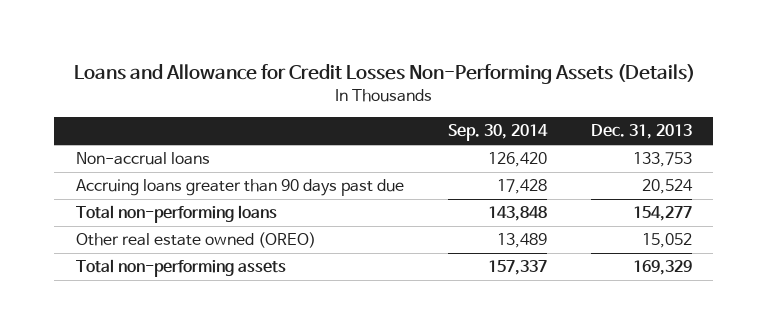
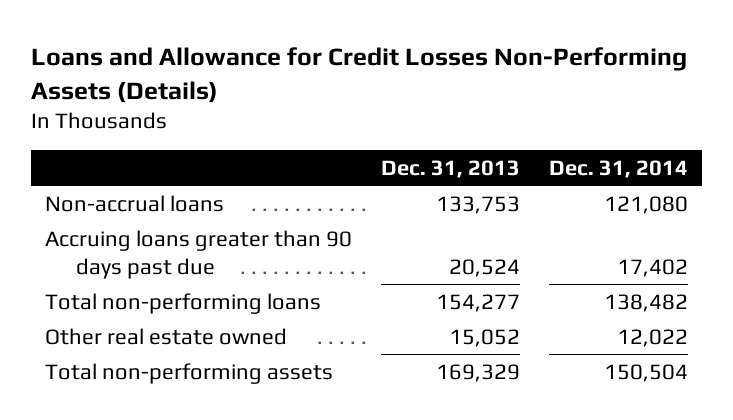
[447,124,548,142] Sep. 30, 2014 -> none
none -> [549,159,689,178] Dec. 31, 2014
[76,232,317,249] Other real estate owned (OREO) -> [45,327,288,345] Other real estate owned

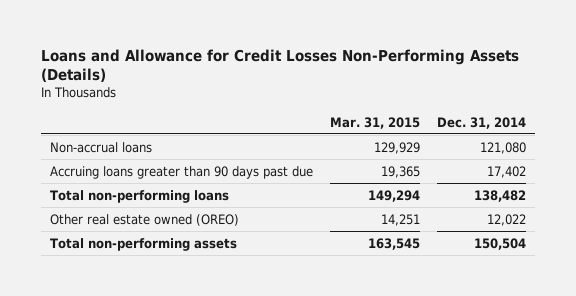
[381,159,521,178] Dec. 31, 2013 -> none
none -> [329,116,420,129] Mar. 31, 2015
[45,327,288,345] Other real estate owned -> [49,213,239,226] Other real estate owned (OREO)

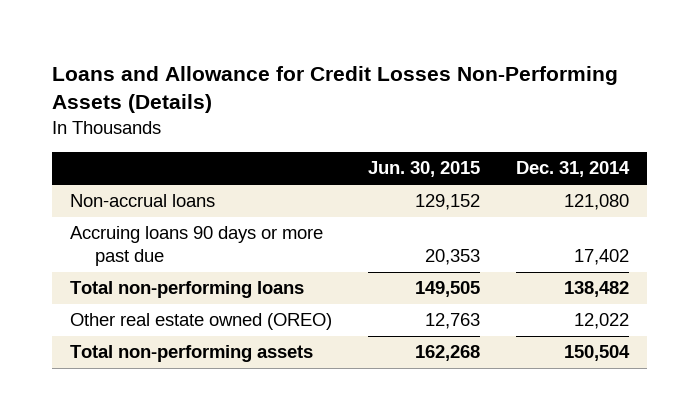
[329,116,420,129] Mar. 31, 2015 -> none
none -> [367,161,480,178] Jun. 30, 2015
[49,165,313,179] Accruing loans greater than 90 days past due -> [70,226,324,267] Accruing loans 90 days or more past due

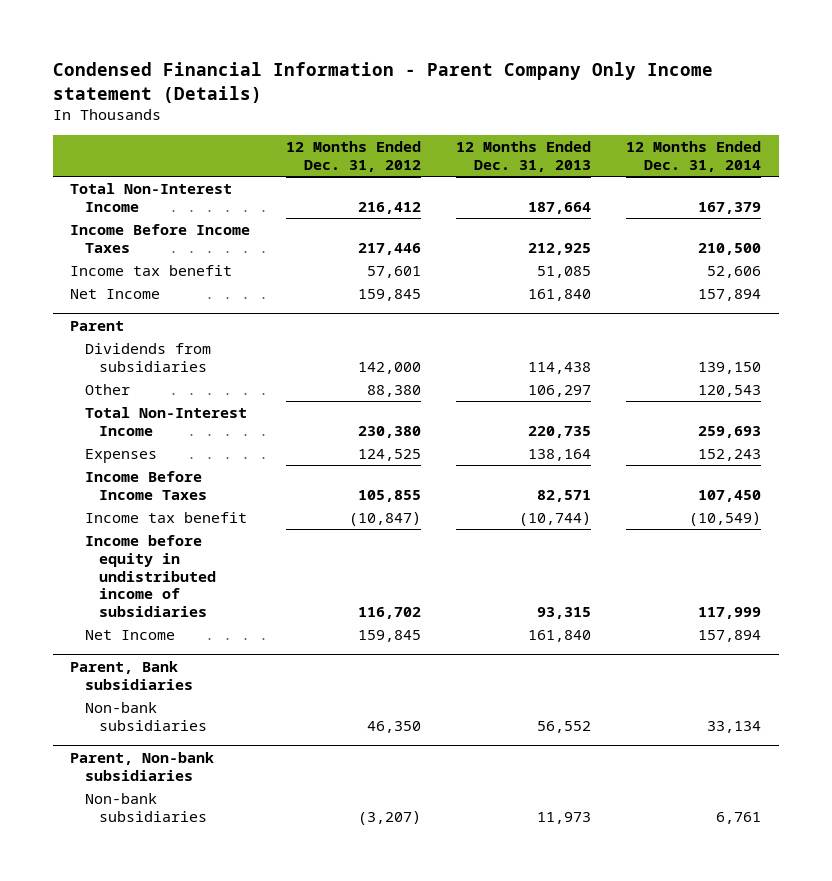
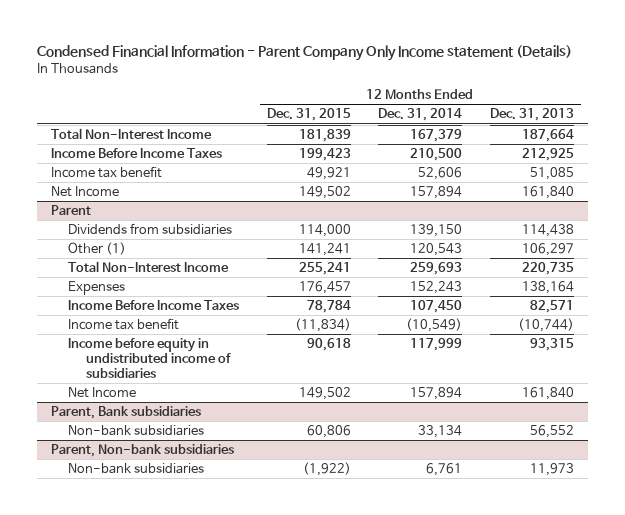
[285,141,421,173] 12 Months Ended Dec. 31, 2012 -> none
none -> [266,108,351,122] Dec. 31, 2015
[84,384,130,396] Other -> [68,242,127,256] Other (1)

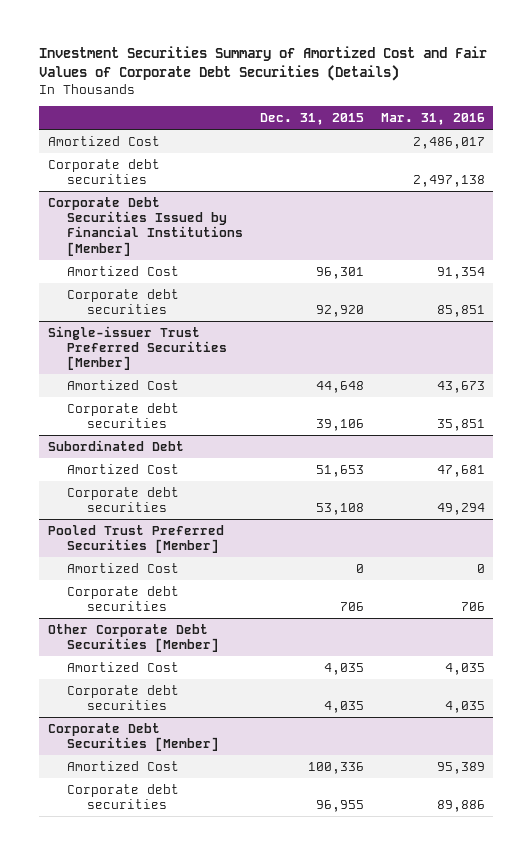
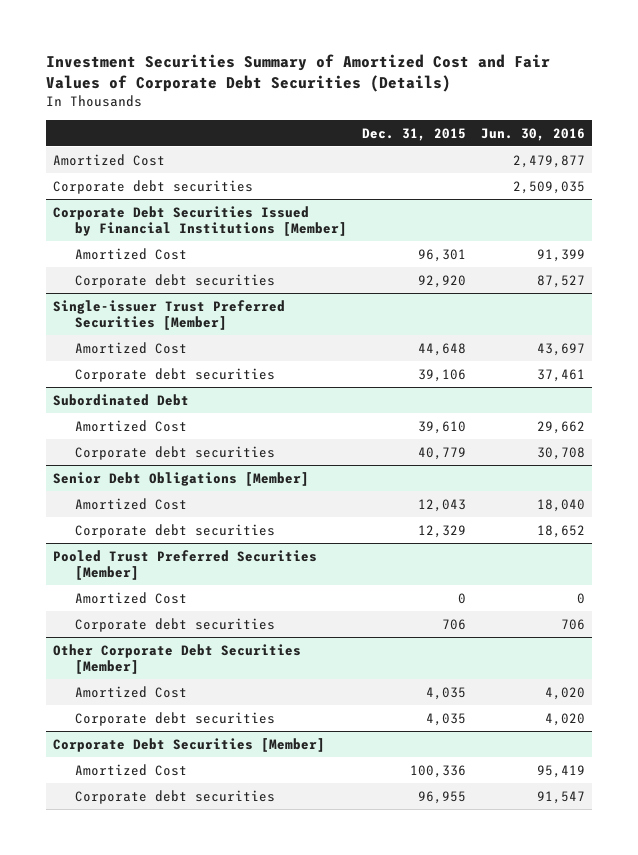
[380,113,485,126] Mar. 31, 2016 -> none
none -> [480,127,585,141] Jun. 30, 2016
[315,464,364,477] 51,653 -> [417,420,466,434] 39,610
[315,502,364,515] 53,108 -> [417,446,466,460] 40,779
none -> [53,471,310,486] Senior Debt Obligations [Member]
none -> [74,497,187,510] Amortized Cost
none -> [74,523,275,538] Corporate debt securities

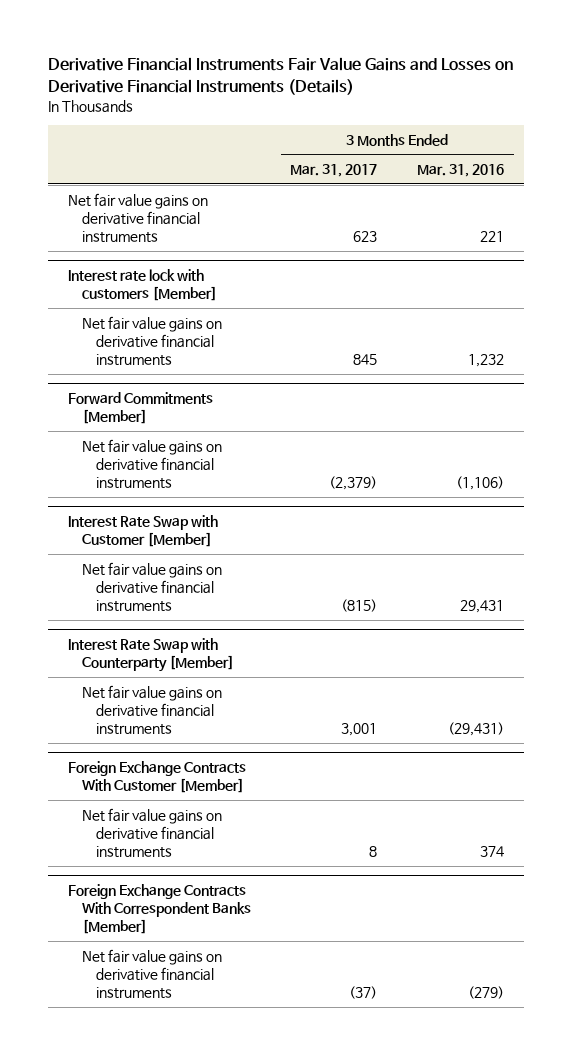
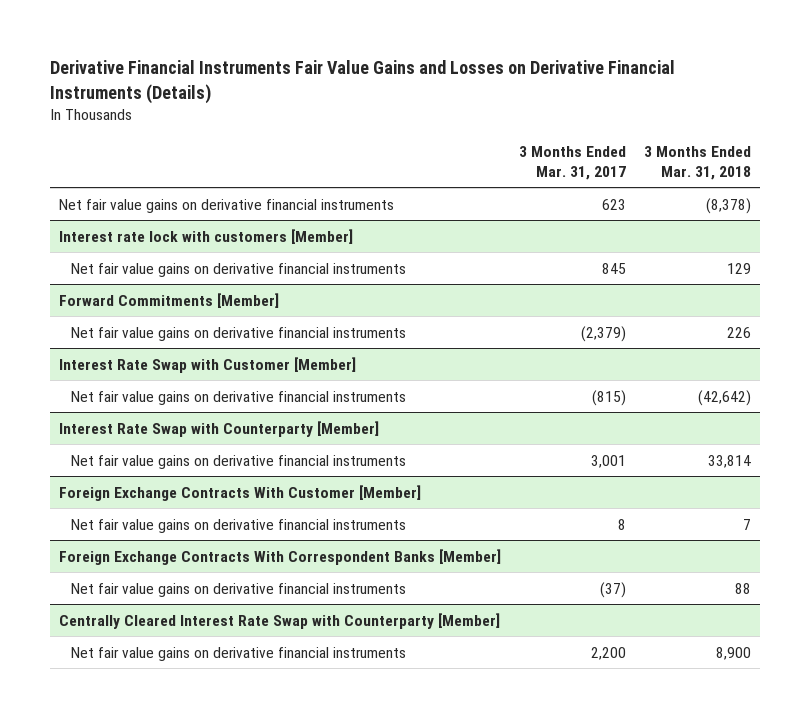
[416,164,504,178] Mar. 31, 2016 -> none
none -> [643,145,751,180] 3 Months Ended Mar. 31, 2018
none -> [59,612,501,629] Centrally Cleared Interest Rate Swap with Counterparty [Member]
none -> [70,646,406,661] Net fair value gains on derivative financial instruments

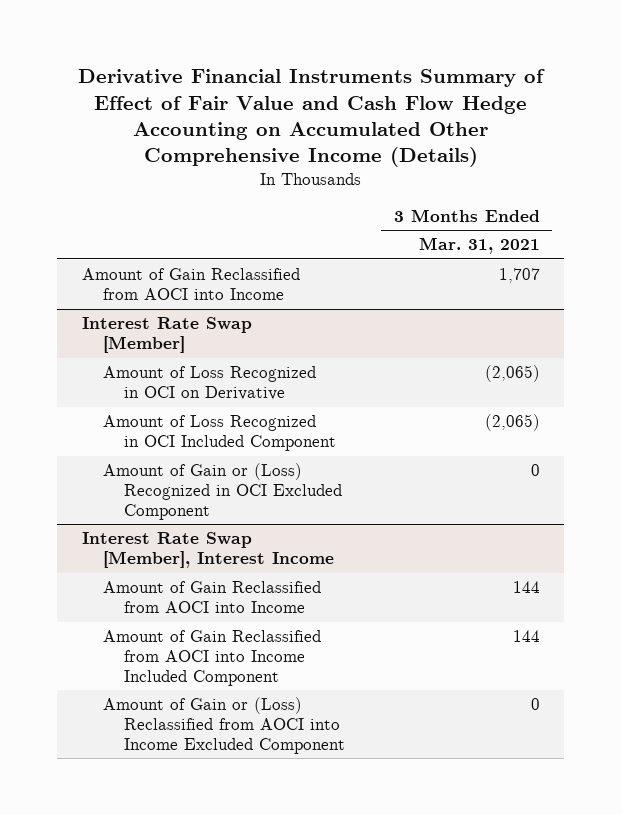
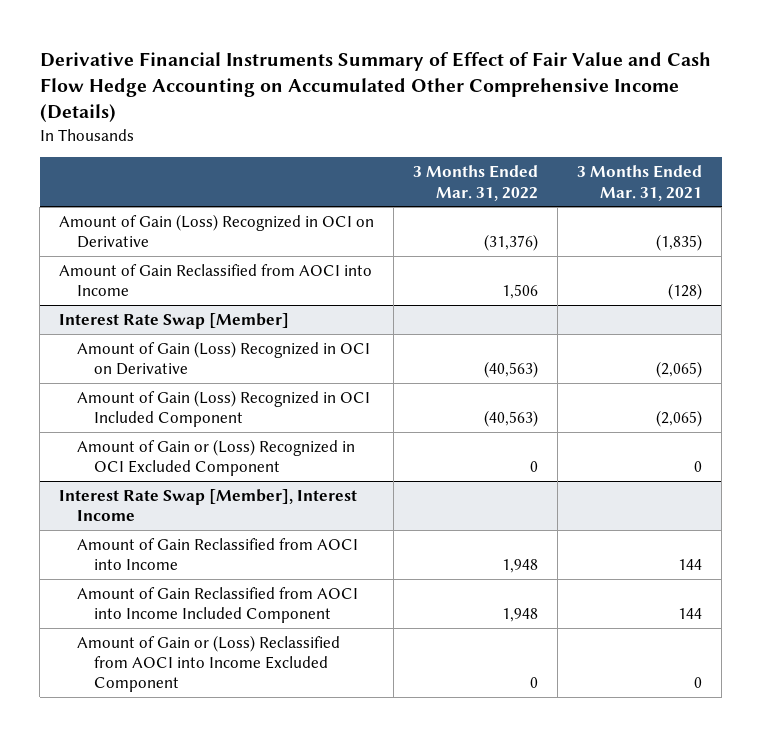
none -> [413,165,539,201] 3 Months Ended Mar. 31, 2022
none -> [59,213,375,249] Amount of Gain (Loss) Recognized in OCI on Derivative
[498,268,540,284] 1,707 -> [668,283,703,301] (128)
[102,366,316,400] Amount of Loss Recognized in OCI on Derivative -> [76,340,370,376] Amount of Gain (Loss) Recognized in OCI on Derivative
[102,415,336,451] Amount of Loss Recognized in OCI Included Component -> [76,389,370,428] Amount of Gain (Loss) Recognized in OCI Included Component

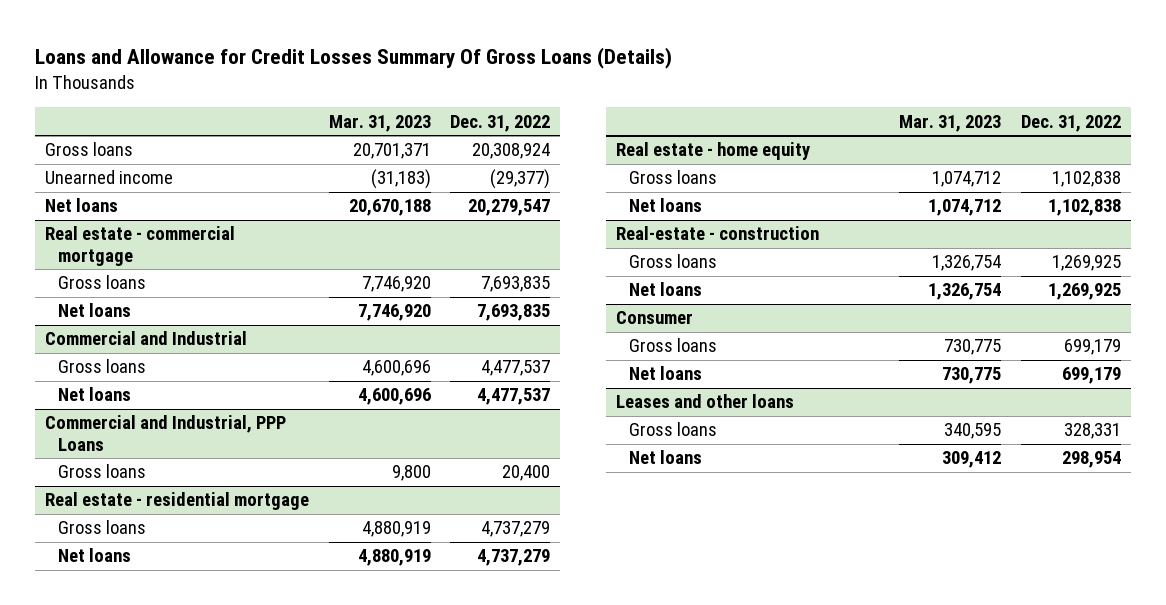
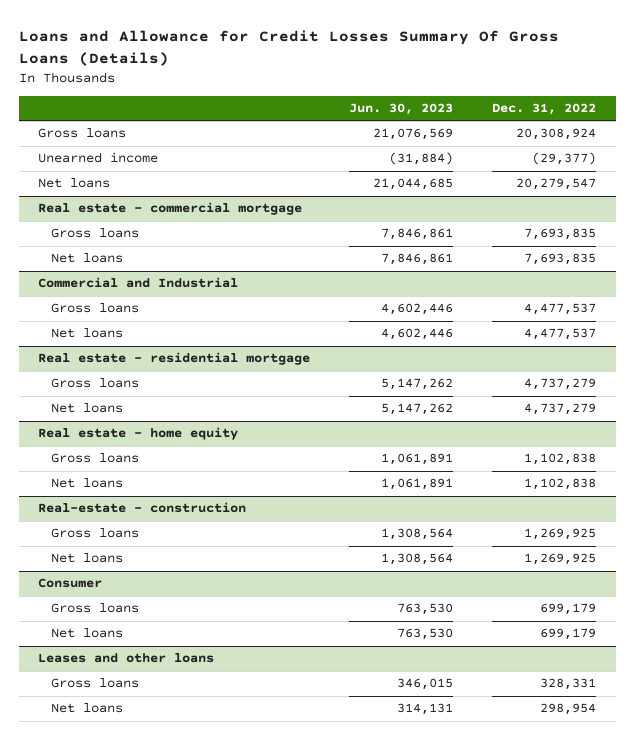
[328,114,431,132] Mar. 31, 2023 -> none
none -> [349,103,454,116] Jun. 30, 2023
[44,415,286,451] Commercial and Industrial, PPP Loans -> none
[58,464,147,479] Gross loans -> none

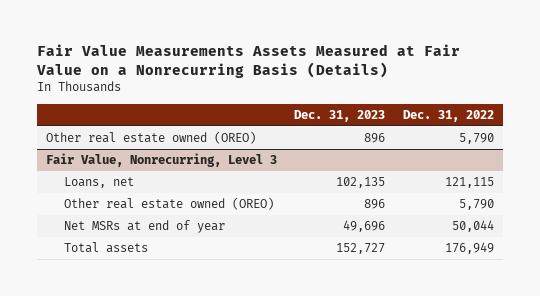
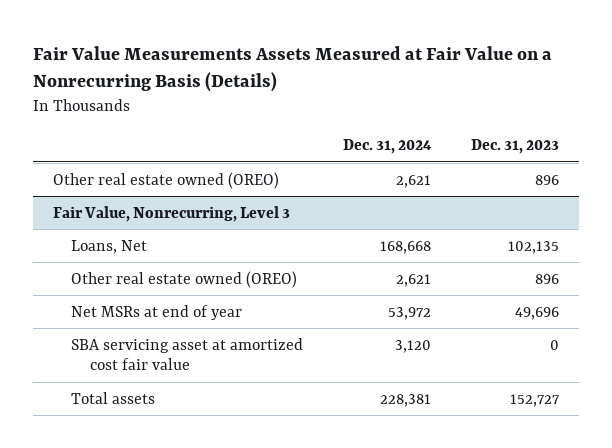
[402,109,494,122] Dec. 31, 2022 -> none
none -> [343,139,433,155] Dec. 31, 2024
[63,177,134,189] Loans, net -> [71,239,148,254] Loans, Net
none -> [71,337,304,371] SBA servicing asset at amortized cost fair value

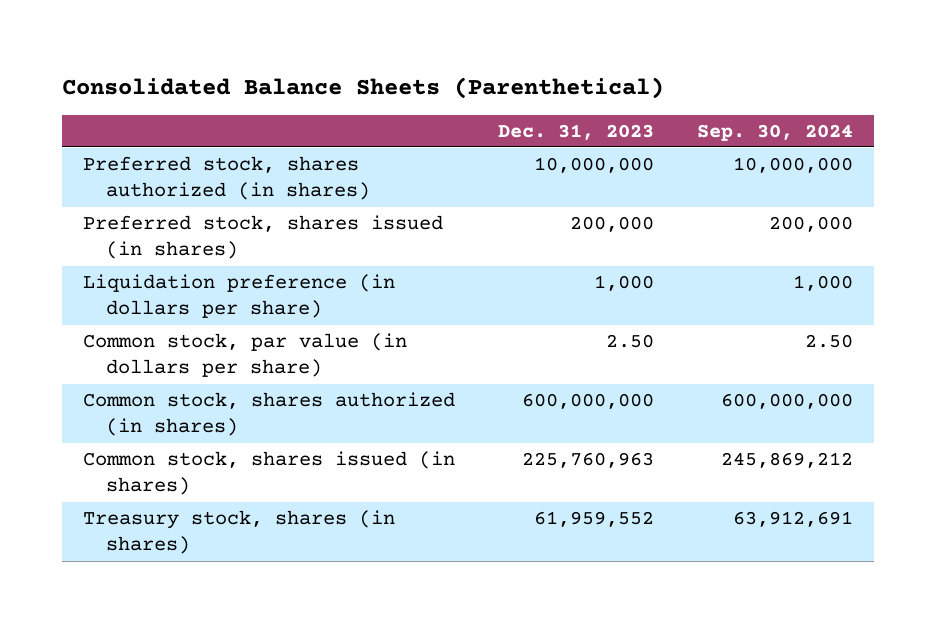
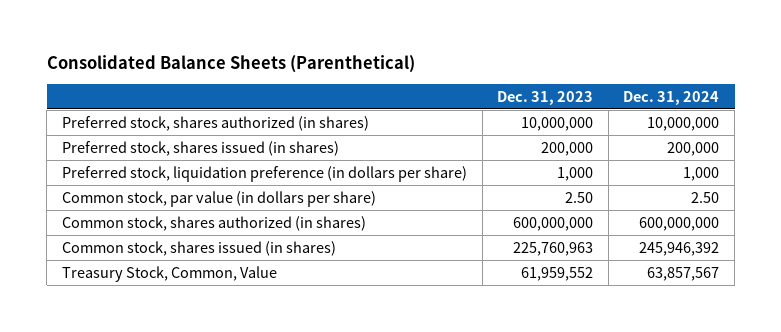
[696,123,853,141] Sep. 30, 2024 -> none
none -> [623,90,720,105] Dec. 31, 2024
[83,274,396,319] Liquidation preference (in dollars per share) -> [61,165,467,182] Preferred stock, liquidation preference (in dollars per share)
[83,510,396,555] Treasury stock, shares (in shares) -> [61,265,277,282] Treasury Stock, Common, Value

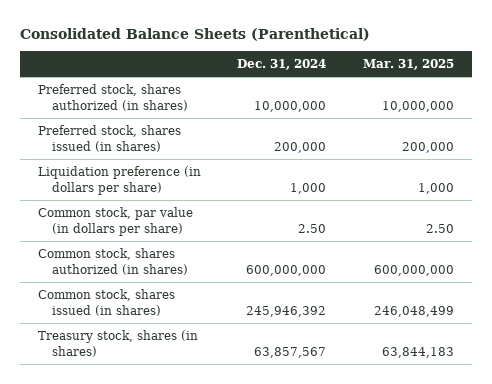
[497,90,594,105] Dec. 31, 2023 -> none
none -> [362,59,454,71] Mar. 31, 2025
[61,165,467,182] Preferred stock, liquidation preference (in dollars per share) -> [38,166,202,195] Liquidation preference (in dollars per share)
[61,265,277,282] Treasury Stock, Common, Value -> [38,330,199,357] Treasury stock, shares (in shares)

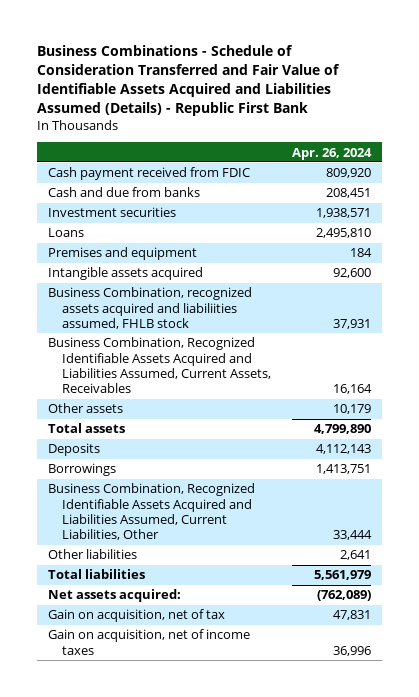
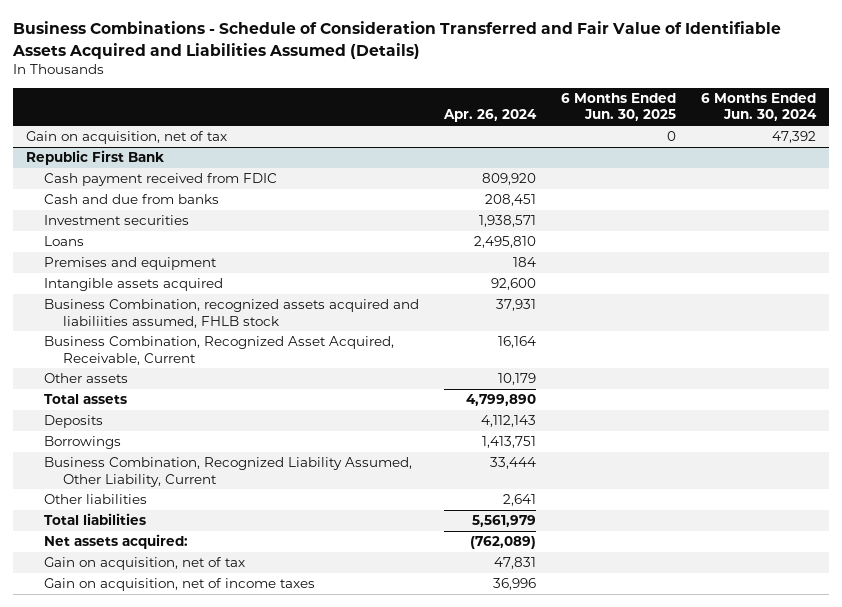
[37,45,341,117] Business Combinations - Schedule of Consideration Transferred and Fair Value of Identifiable Assets Acquired and Liabilities Assumed (Details) - Republic First Bank -> [12,21,782,59] Business Combinations - Schedule of Consideration Transferred and Fair Value of Identifiable Assets Acquired and Liabilities Assumed (Details)
none -> [561,93,677,122] 6 Months Ended Jun. 30, 2025
none -> [701,93,818,122] 6 Months Ended Jun. 30, 2024
none -> [25,131,227,145] Gain on acquisition, net of tax
none -> [25,150,164,166] Republic First Bank
[47,337,271,394] Business Combination, Recognized Identifiable Assets Acquired and Liabilities Assumed, Current Assets, Receivables -> [44,336,395,365] Business Combination, Recognized Asset Acquired, Receivable, Current
[47,483,255,541] Business Combination, Recognized Identifiable Assets Acquired and Liabilities Assumed, Current Liabilities, Other -> [44,457,413,487] Business Combination, Recognized Liability Assumed, Other Liability, Current

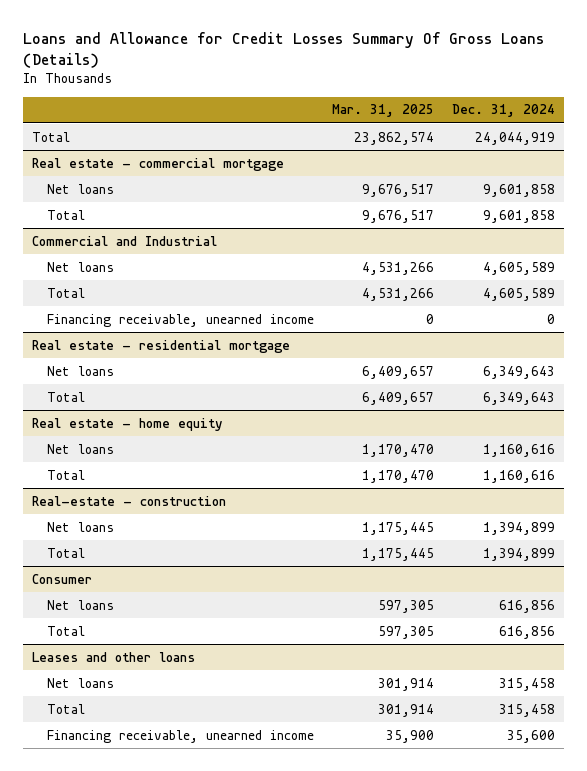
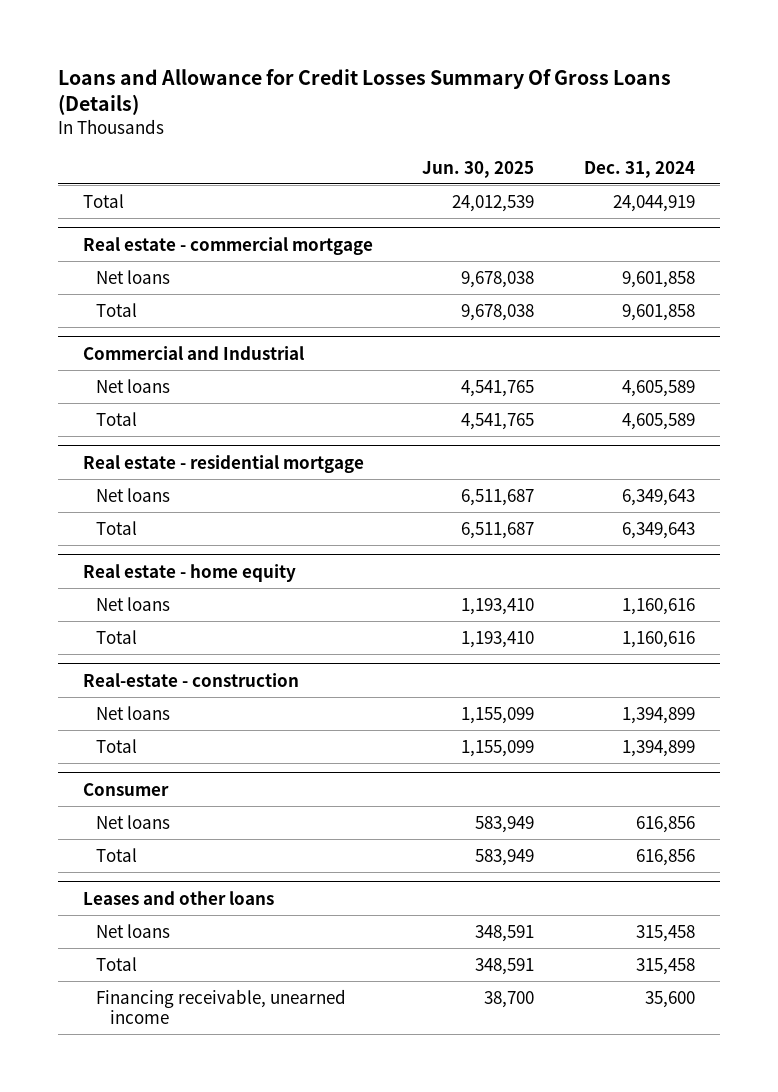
[332,104,435,118] Mar. 31, 2025 -> none
none -> [422,160,535,178] Jun. 30, 2025
[47,313,315,327] Financing receivable, unearned income -> none

